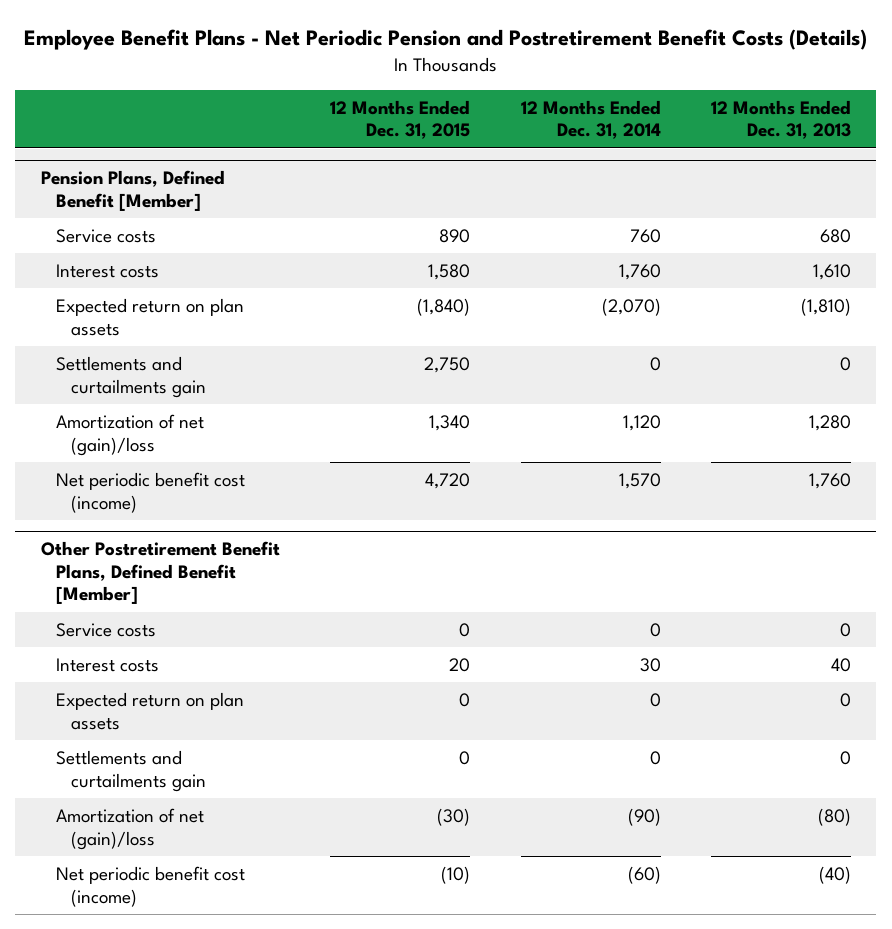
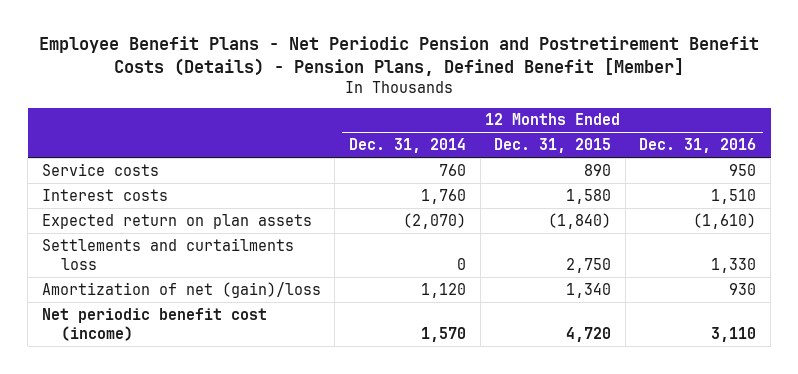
[23,28,867,50] Employee Benefit Plans - Net Periodic Pension and Postretirement Benefit Costs (Details) -> [39,36,760,77] Employee Benefit Plans - Net Periodic Pension and Postretirement Benefit Costs (Details) - Pension Plans, Defined Benefit [Member]
[711,99,852,140] 12 Months Ended Dec. 31, 2013 -> none
none -> [639,138,757,154] Dec. 31, 2016
[40,170,225,211] Pension Plans, Defined Benefit [Member] -> none
[55,355,207,398] Settlements and curtailments gain -> [41,237,294,270] Settlements and curtailments loss
[40,541,280,605] Other Postretirement Benefit Plans, Defined Benefit [Member] -> none
[55,622,156,637] Service costs -> none
[55,657,159,672] Interest costs -> none
[55,691,244,730] Expected return on plan assets -> none
[55,749,207,792] Settlements and curtailments gain -> none
[55,807,204,850] Amortization of net (gain)/loss -> none
[55,865,245,907] Net periodic benefit cost (income) -> none

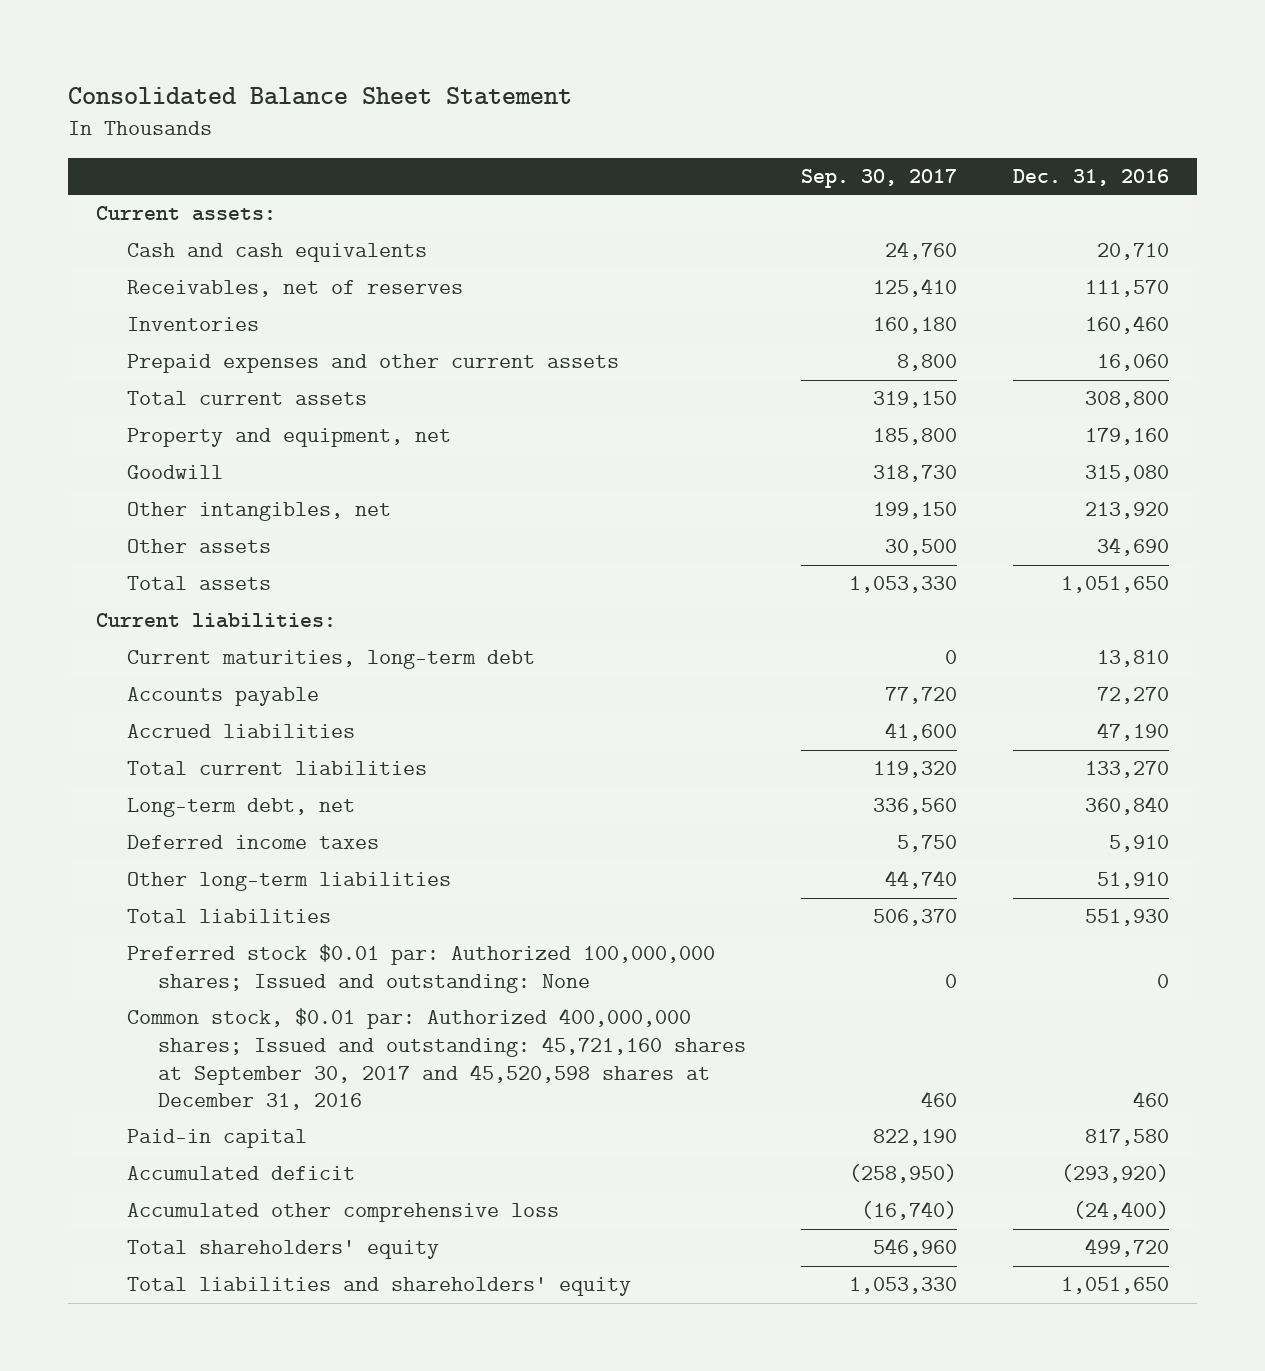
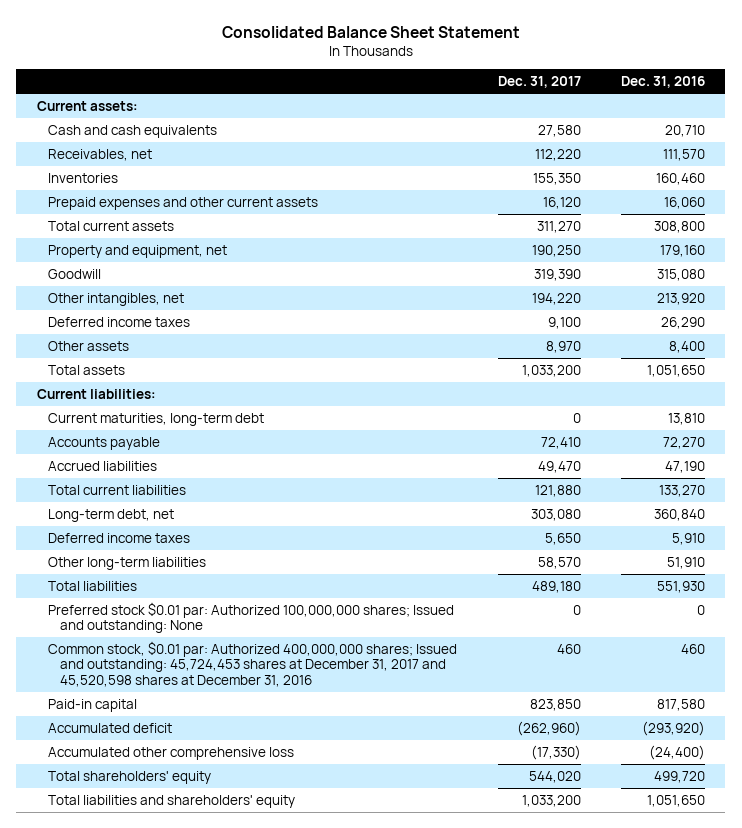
[801,169,958,189] Sep. 30, 2017 -> none
none -> [497,76,581,89] Dec. 31, 2017
[126,280,463,298] Receivables, net of reserves -> [48,148,153,161] Receivables, net
none -> [48,316,191,327] Deferred income taxes
[1096,537,1169,557] 34,690 -> [668,340,705,353] 8,400
[126,1008,747,1111] Common stock, $0.01 par: Authorized 400,000,000 shares; Issued and outstanding: 45,721,160 shares at September 30, 2017 and 45,520,598 shares at December 31, 2016 -> [48,640,458,688] Common stock, $0.01 par: Authorized 400,000,000 shares; Issued and outstanding: 45,724,453 shares at December 31, 2017 and 45,520,598 shares at December 31, 2016

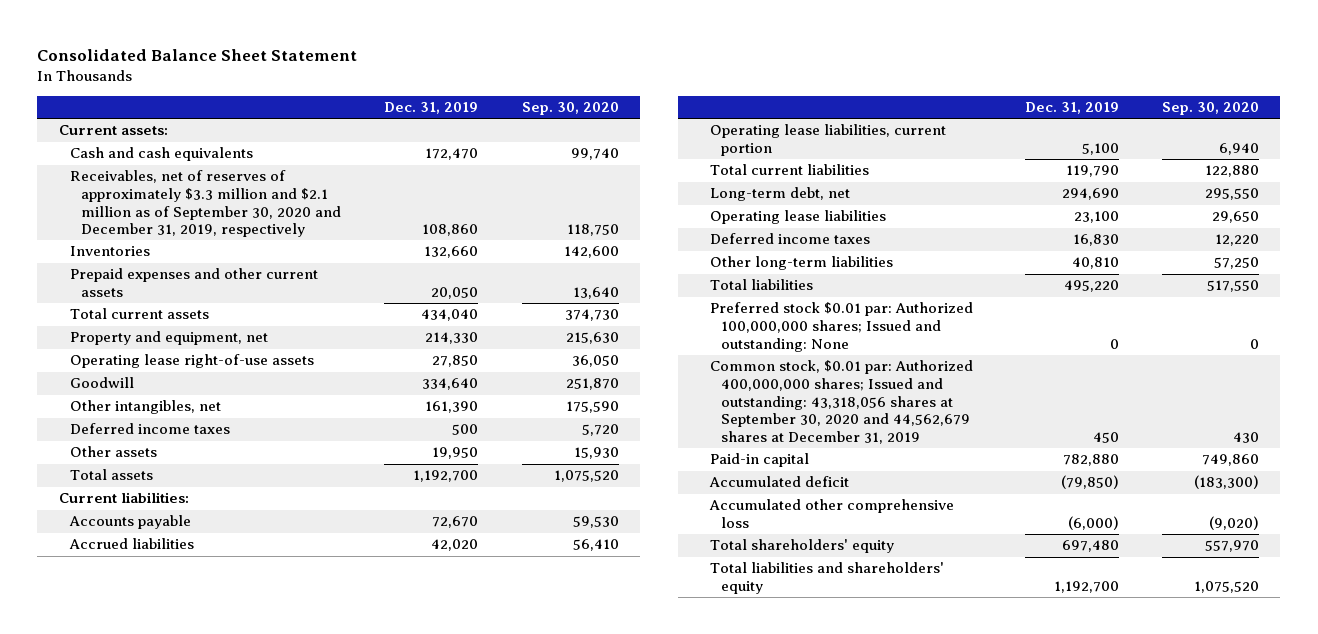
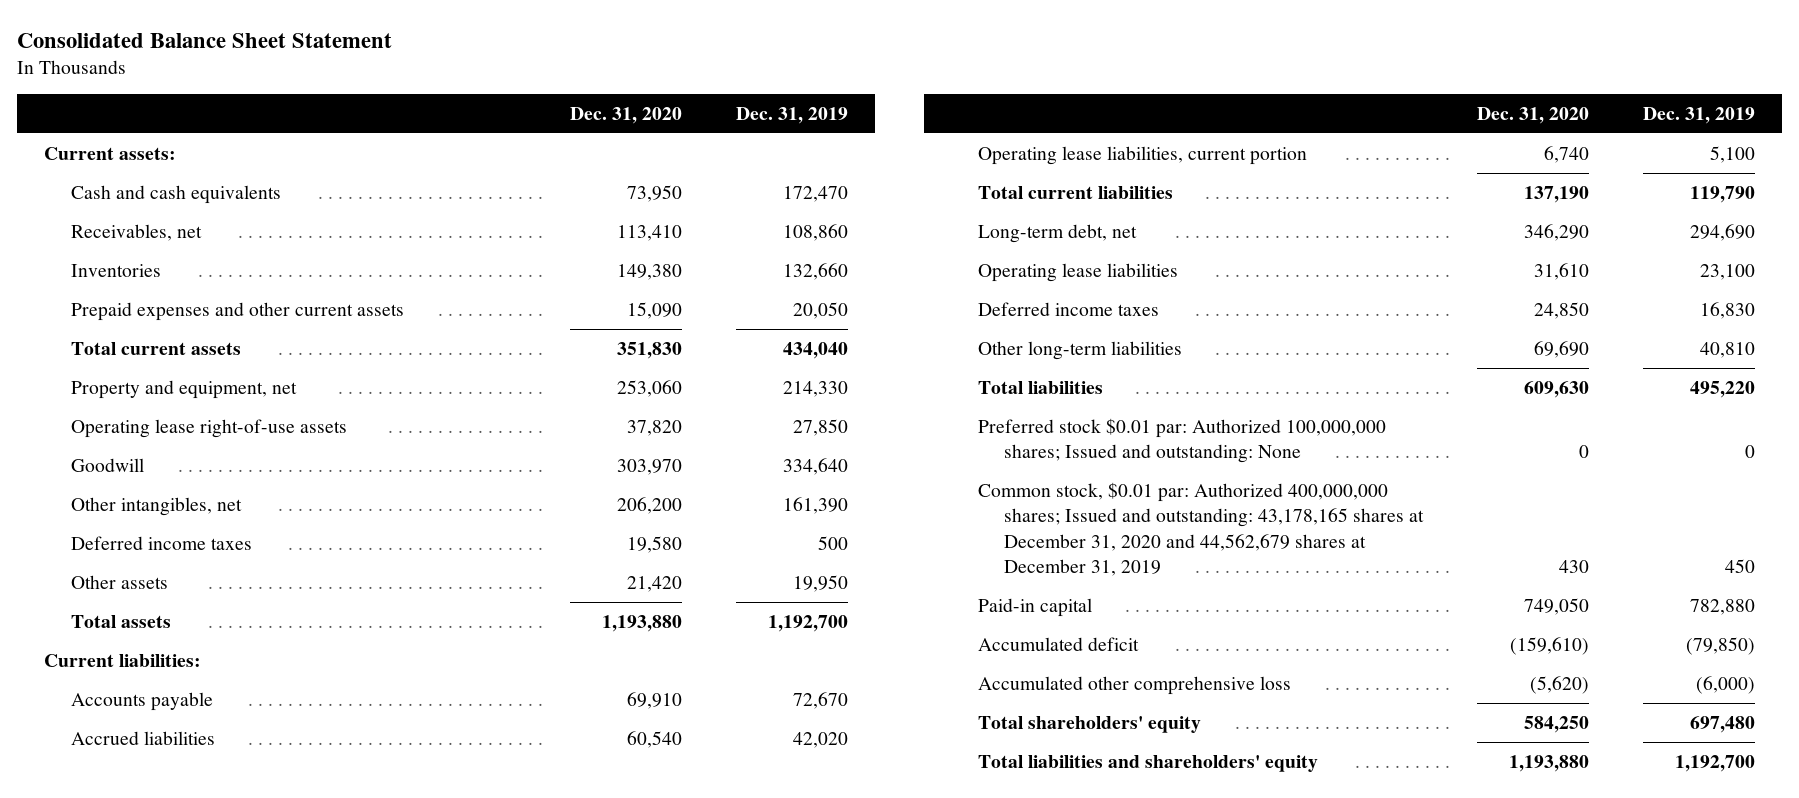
[521,102,619,116] Sep. 30, 2020 -> none
none -> [570,106,683,124] Dec. 31, 2020
[70,170,342,238] Receivables, net of reserves of approximately $3.3 million and $2.1 million as of September 30, 2020 and December 31, 2019, respectively -> [70,224,202,242] Receivables, net
[710,360,974,444] Common stock, $0.01 par: Authorized 400,000,000 shares; Issued and outstanding: 43,318,056 shares at September 30, 2020 and 44,562,679 shares at December 31, 2019 -> [977,482,1425,576] Common stock, $0.01 par: Authorized 400,000,000 shares; Issued and outstanding: 43,178,165 shares at December 31, 2020 and 44,562,679 shares at December 31, 2019

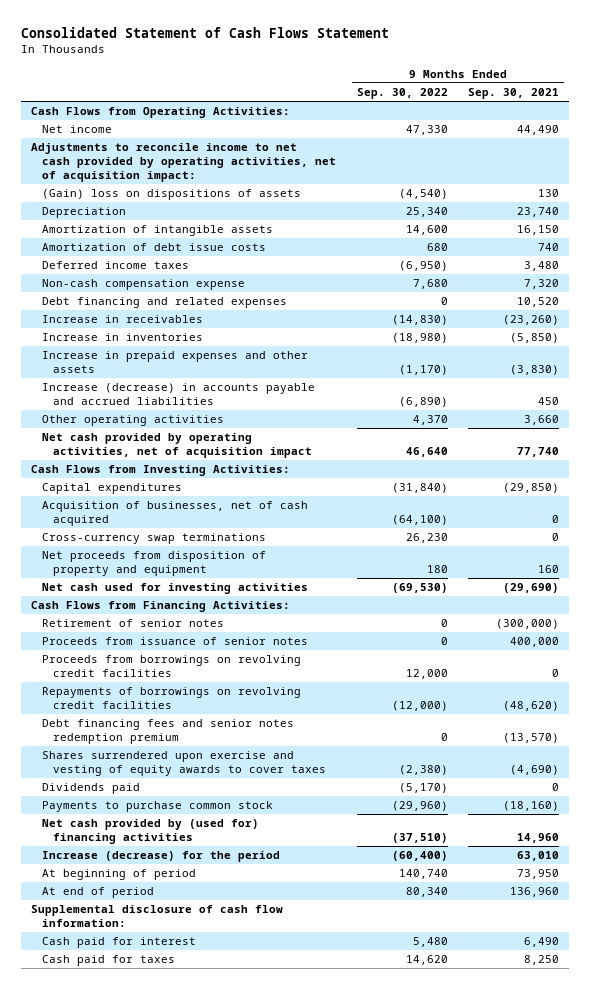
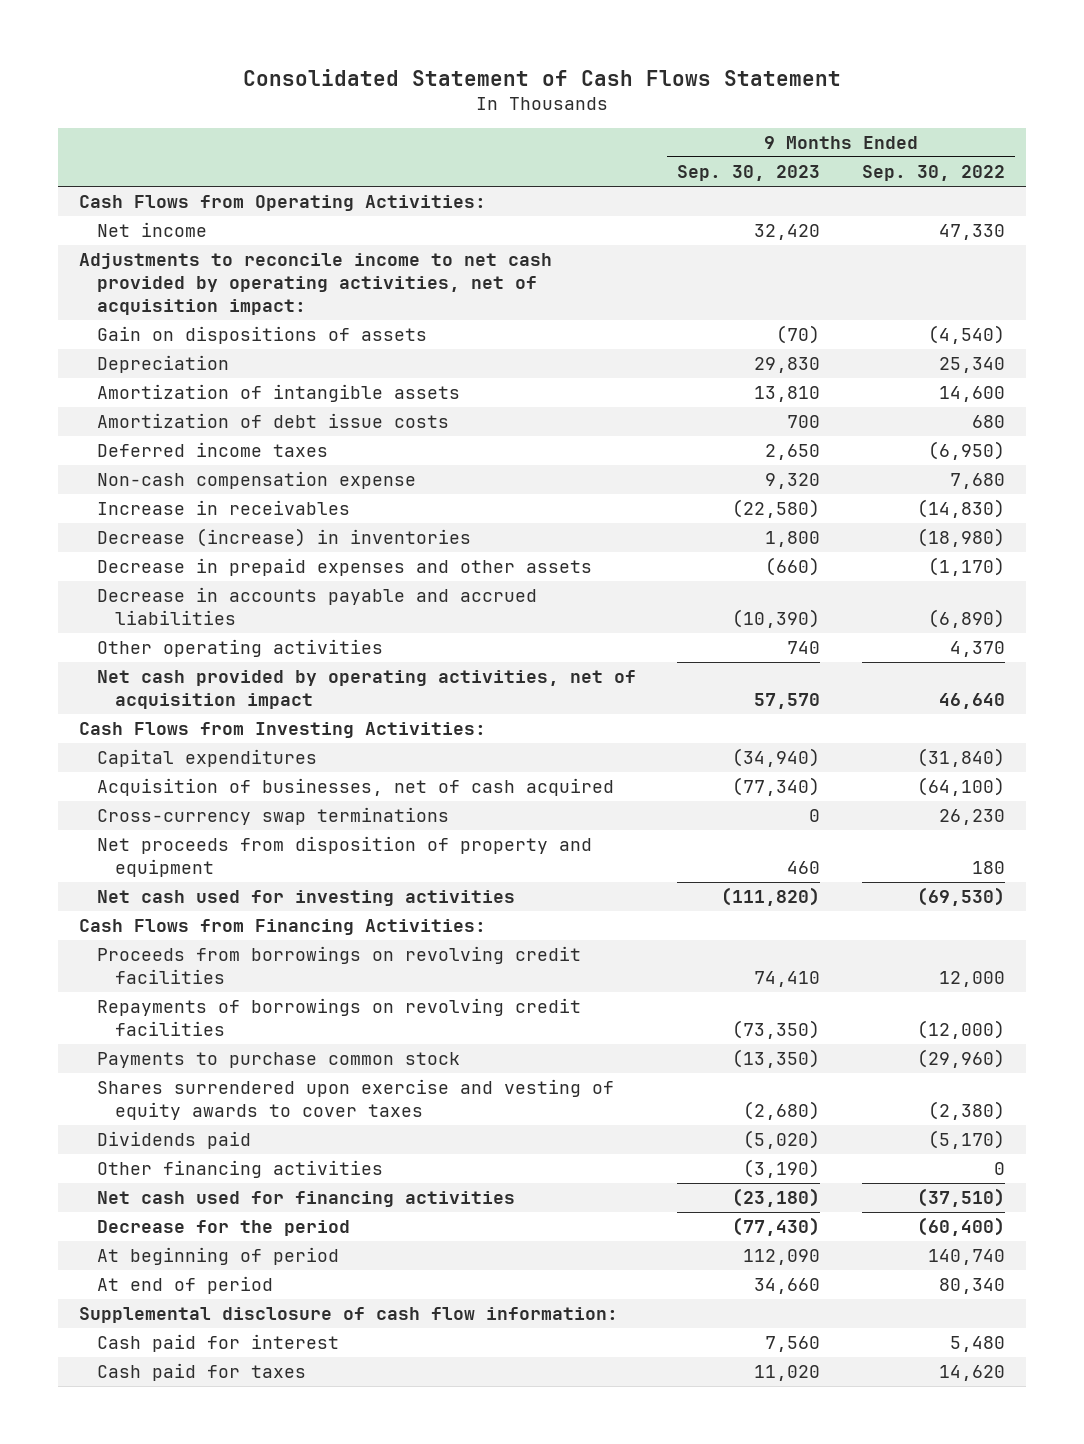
[468,87,560,99] Sep. 30, 2021 -> none
none -> [677,165,821,182] Sep. 30, 2023
[42,189,302,201] (Gain) loss on dispositions of assets -> [96,326,427,345] Gain on dispositions of assets
[42,297,288,309] Debt financing and related expenses -> none
[42,333,204,342] Increase in inventories -> [96,528,471,548] Decrease (increase) in inventories
[42,351,309,374] Increase in prepaid expenses and other assets -> [96,558,592,577] Decrease in prepaid expenses and other assets
[42,383,316,406] Increase (decrease) in accounts payable and accrued liabilities -> [96,587,537,625] Decrease in accounts payable and accrued liabilities
[42,619,225,628] Retirement of senior notes -> none
[42,637,309,646] Proceeds from issuance of senior notes -> none
[42,719,295,745] Debt financing fees and senior notes redemption premium -> none
[42,801,274,813] Payments to purchase common stock -> [96,1052,460,1069] Payments to purchase common stock
none -> [96,1160,383,1179] Other financing activities
[42,819,260,845] Net cash provided by (used for) financing activities -> [96,1191,515,1208] Net cash used for financing activities
[42,851,281,863] Increase (decrease) for the period -> [96,1220,350,1237] Decrease for the period

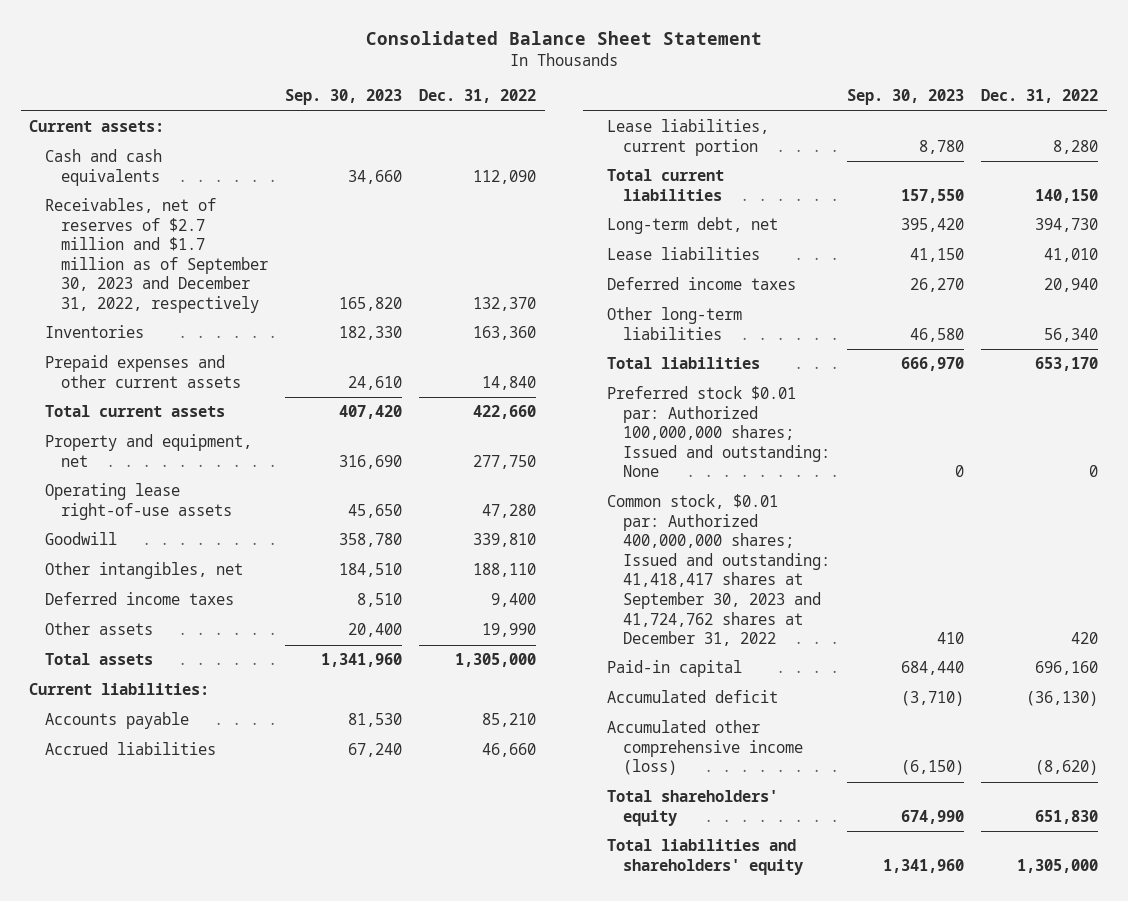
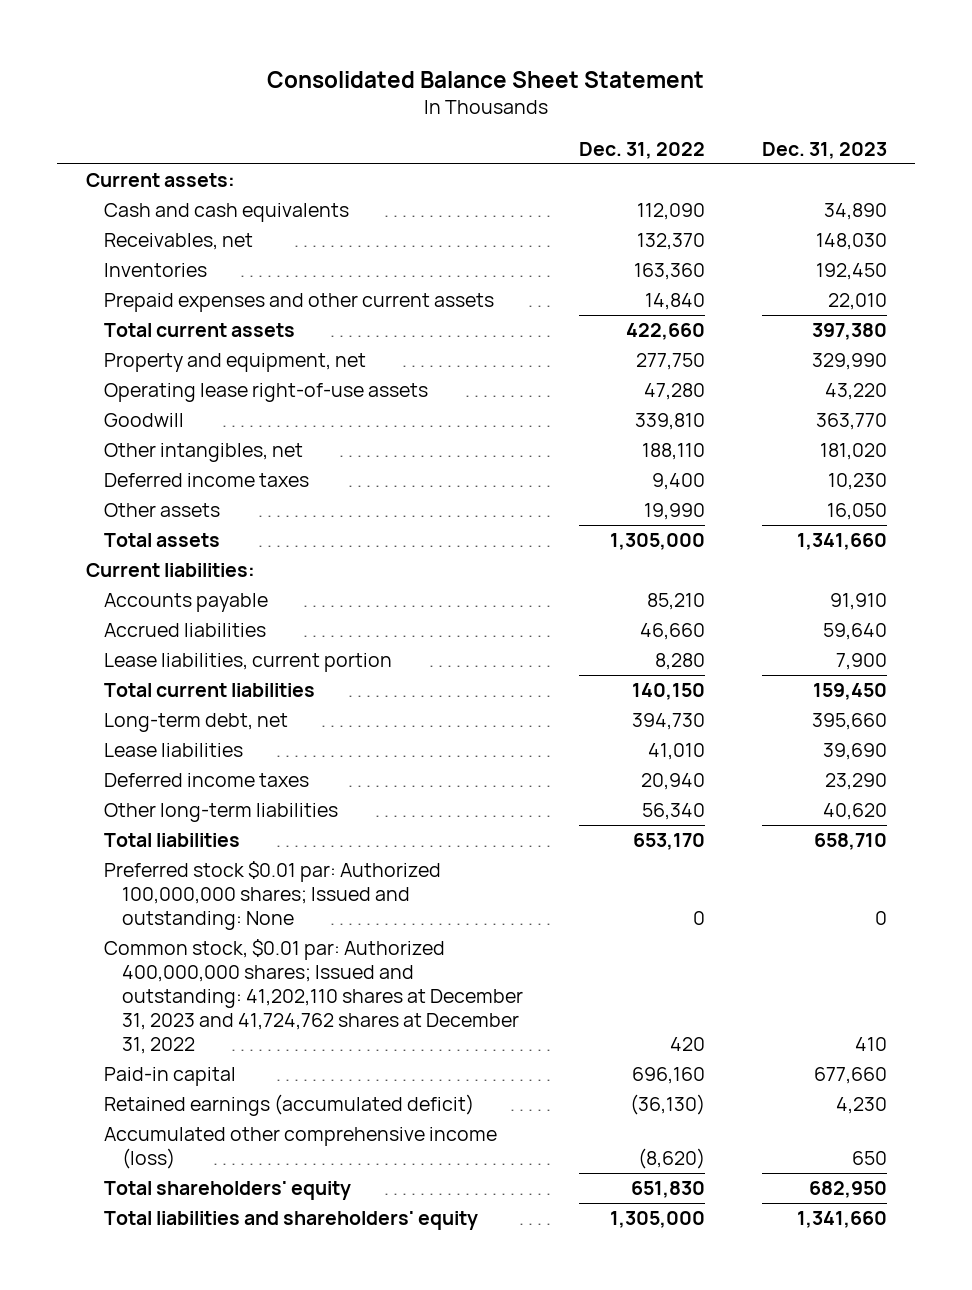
[285,89,403,106] Sep. 30, 2023 -> none
none -> [761,141,887,159] Dec. 31, 2023
[45,198,269,313] Receivables, net of reserves of $2.7 million and $1.7 million as of September 30, 2023 and December 31, 2022, respectively -> [103,233,253,251] Receivables, net
[607,494,831,647] Common stock, $0.01 par: Authorized 400,000,000 shares; Issued and outstanding: 41,418,417 shares at September 30, 2023 and 41,724,762 shares at December 31, 2022 -> [103,939,523,1055] Common stock, $0.01 par: Authorized 400,000,000 shares; Issued and outstanding: 41,202,110 shares at December 31, 2023 and 41,724,762 shares at December 31, 2022
[607,690,779,704] Accumulated deficit -> [103,1094,474,1117] Retained earnings (accumulated deficit)

